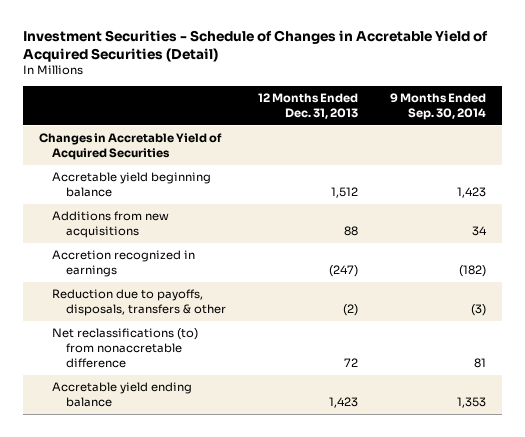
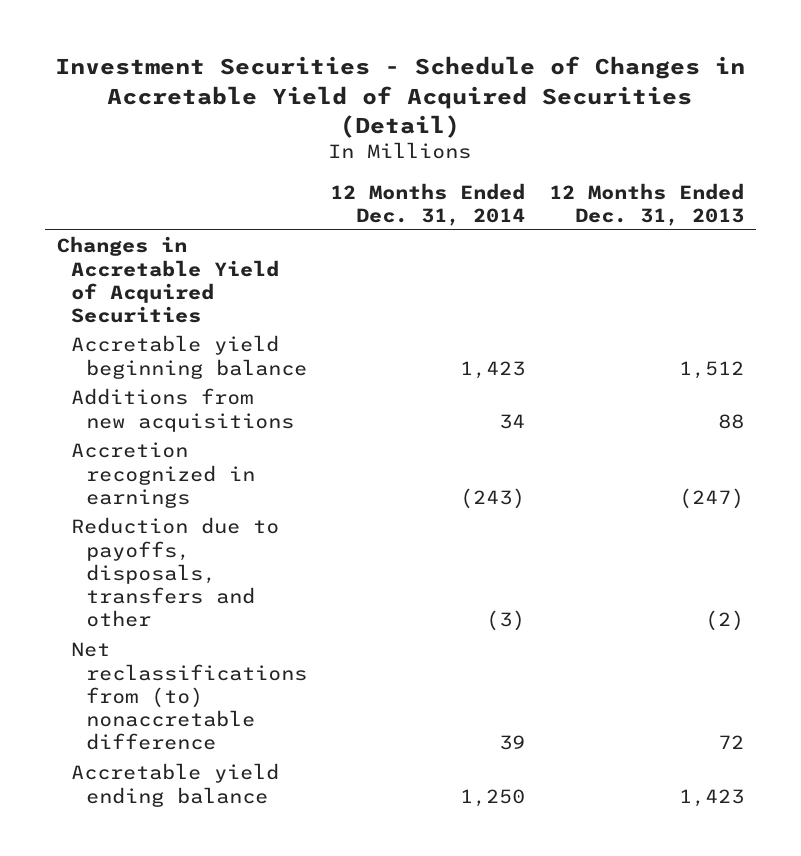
[389,93,486,120] 9 Months Ended Sep. 30, 2014 -> none
none -> [330,182,526,226] 12 Months Ended Dec. 31, 2014
[52,289,226,317] Reduction due to payoffs, disposals, transfers & other -> [71,517,280,628] Reduction due to payoffs, disposals, transfers and other
[52,328,199,368] Net reclassifications (to) from nonaccretable difference -> [71,642,308,751] Net reclassifications from (to) nonaccretable difference

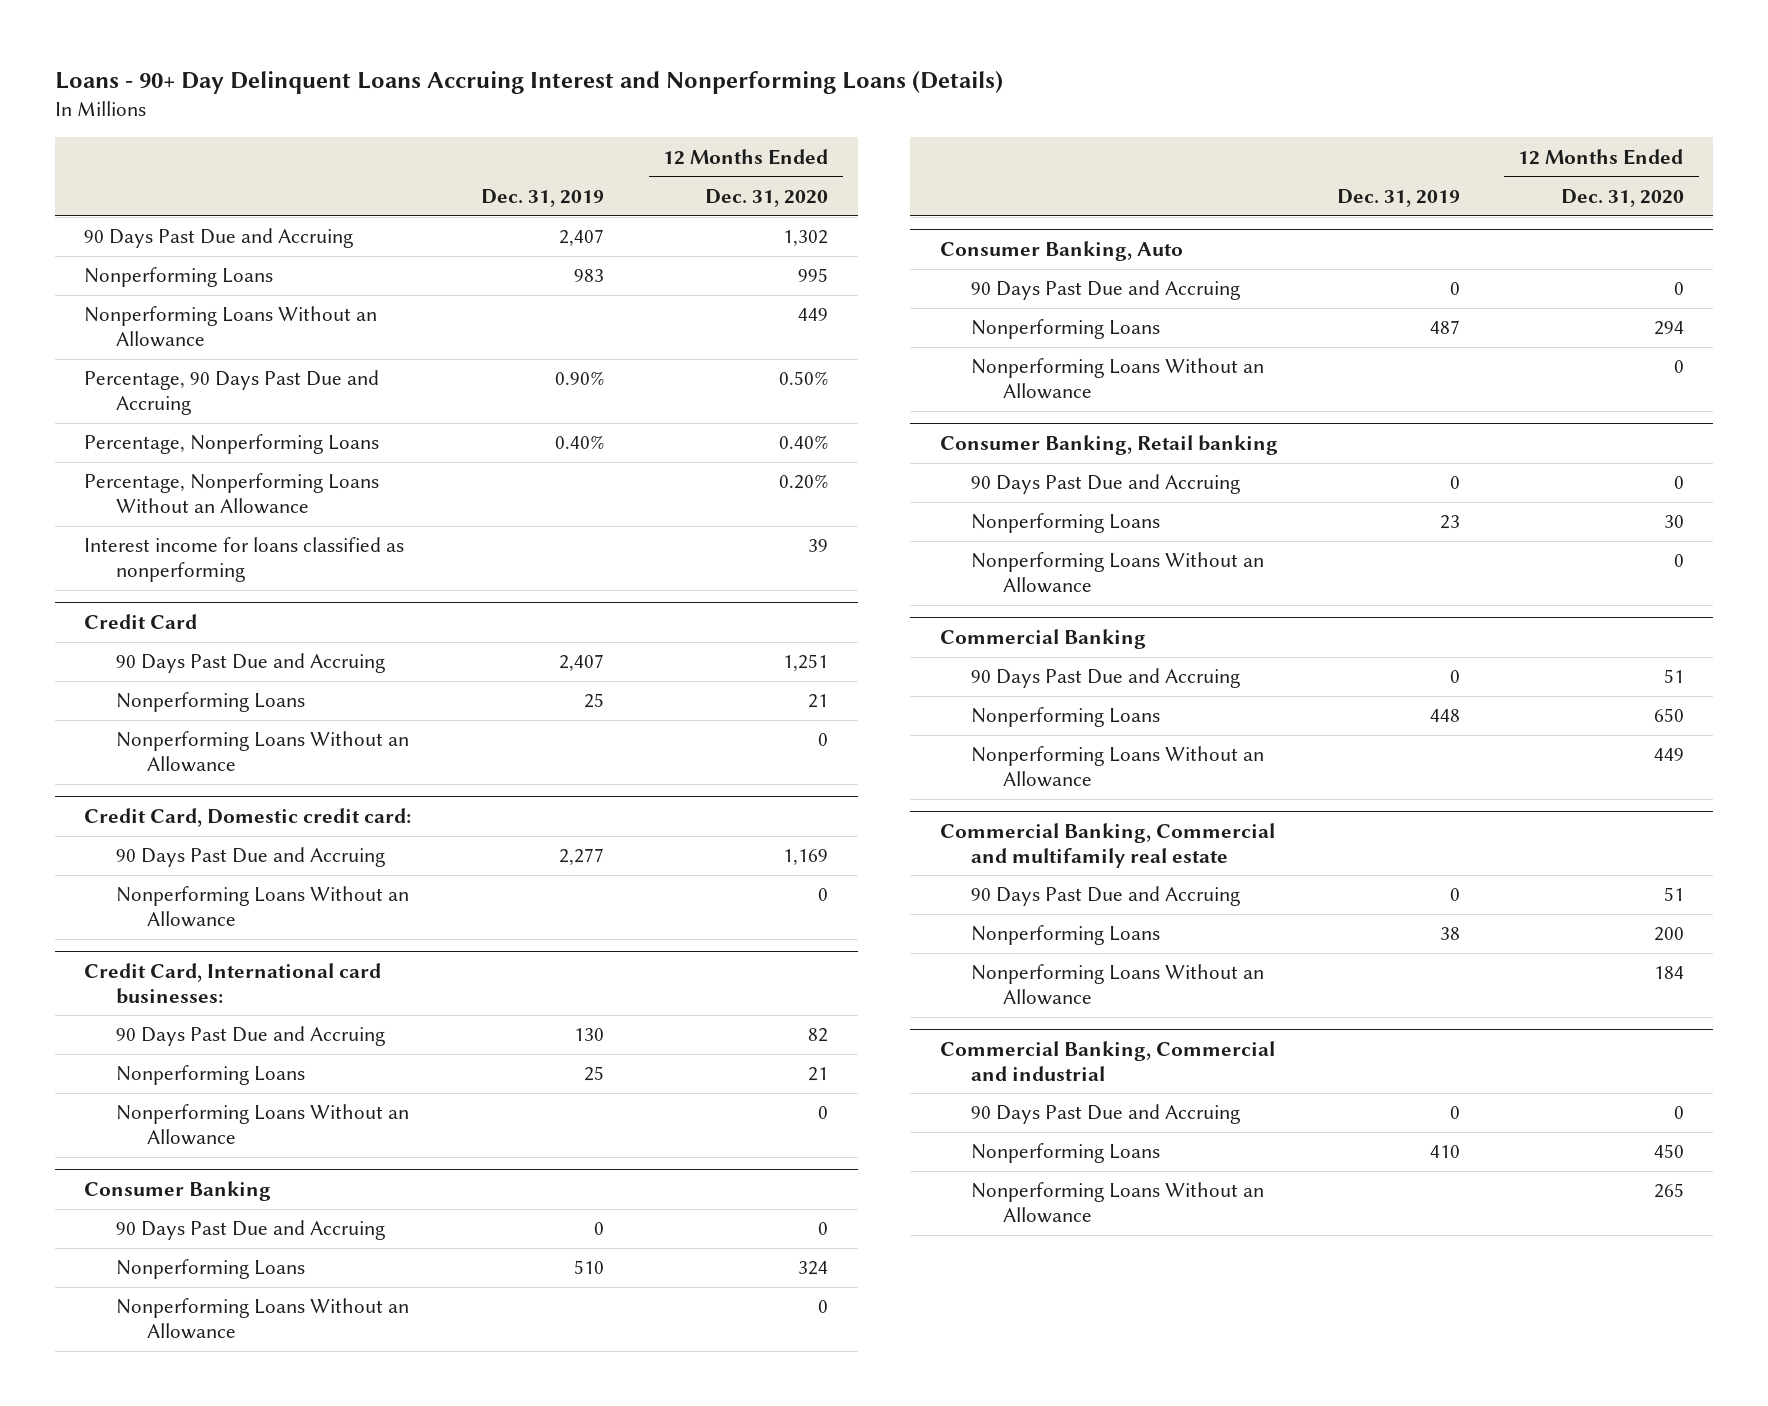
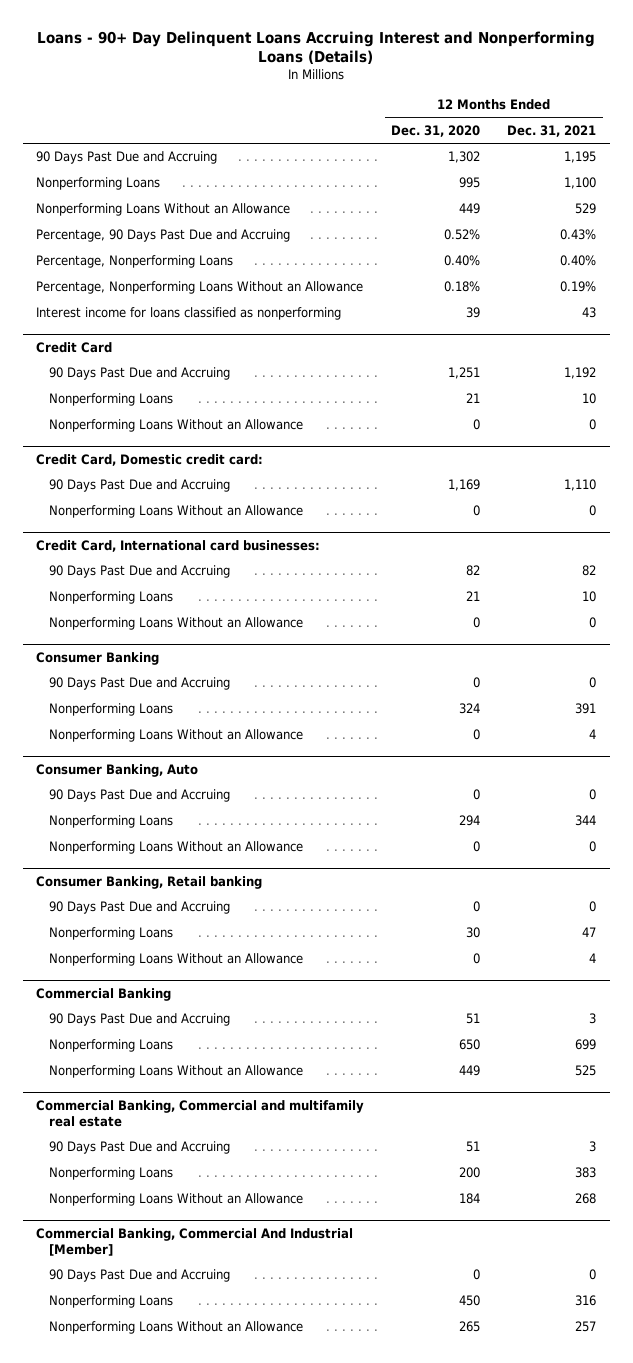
[481,188,605,207] Dec. 31, 2019 -> none
none -> [507,125,597,138] Dec. 31, 2021
[779,371,829,386] 0.50% -> [444,229,481,241] 0.52%
[779,474,829,490] 0.20% -> [444,281,481,293] 0.18%
[939,1040,1275,1081] Commercial Banking, Commercial and industrial -> [36,1227,354,1257] Commercial Banking, Commercial And Industrial [Member]

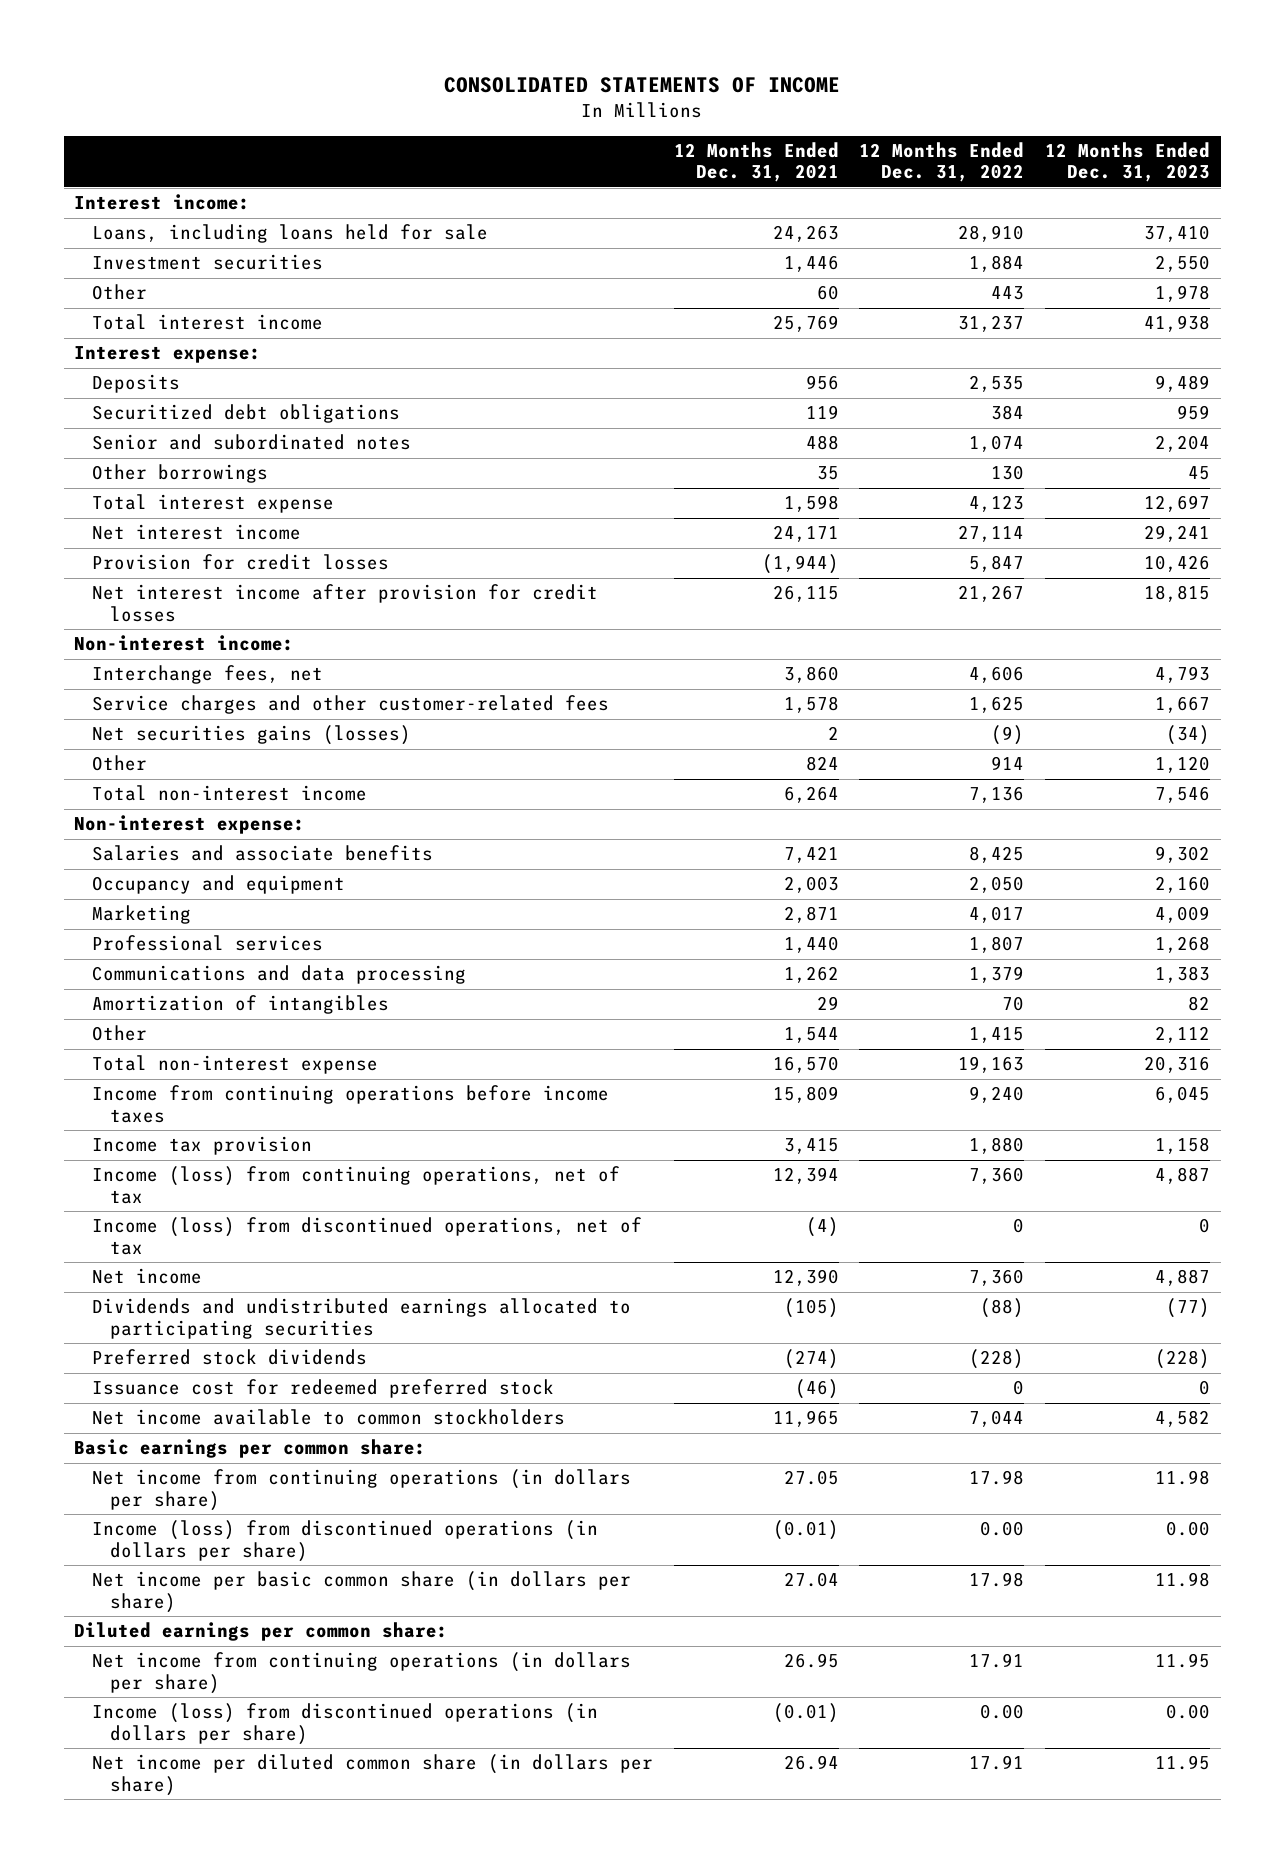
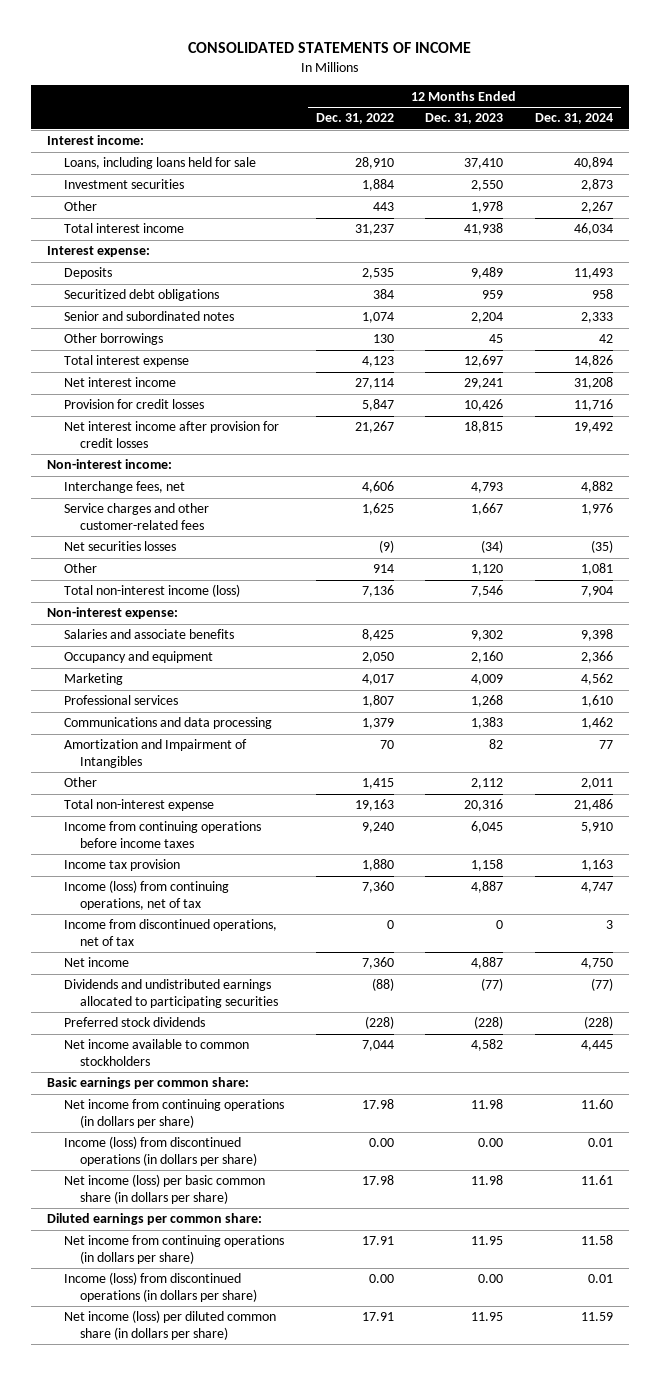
[673,141,839,183] 12 Months Ended Dec. 31, 2021 -> none
none -> [534,113,613,125] Dec. 31, 2024
[91,725,411,746] Net securities gains (losses) -> [63,541,176,552] Net securities losses
[91,785,367,802] Total non-interest income -> [63,584,240,598] Total non-interest income (loss)
[91,995,389,1015] Amortization of intangibles -> [63,739,247,769] Amortization and Impairment of Intangibles
[91,1217,642,1255] Income (loss) from discontinued operations, net of tax -> [63,919,277,947] Income from discontinued operations, net of tax
[91,1379,554,1399] Issuance cost for redeemed preferred stock -> none
[91,1571,631,1613] Net income per basic common share (in dollars per share) -> [63,1174,265,1205] Net income (loss) per basic common share (in dollars per share)
[91,1754,653,1796] Net income per diluted common share (in dollars per share) -> [63,1310,276,1341] Net income (loss) per diluted common share (in dollars per share)

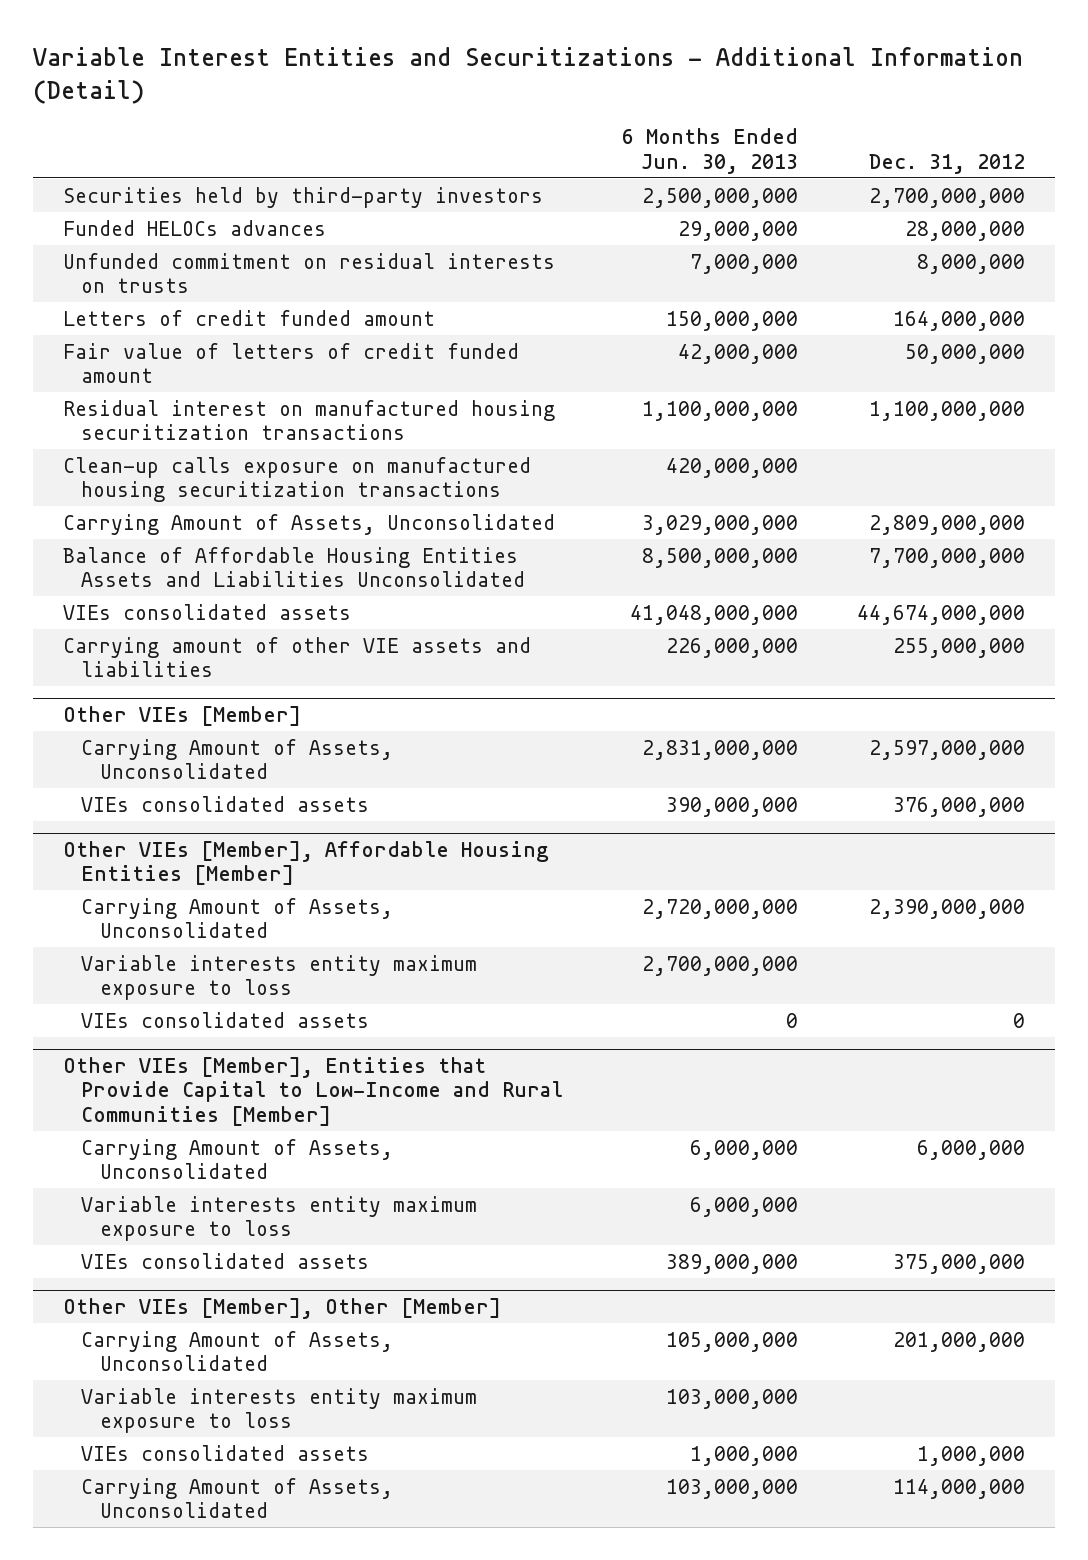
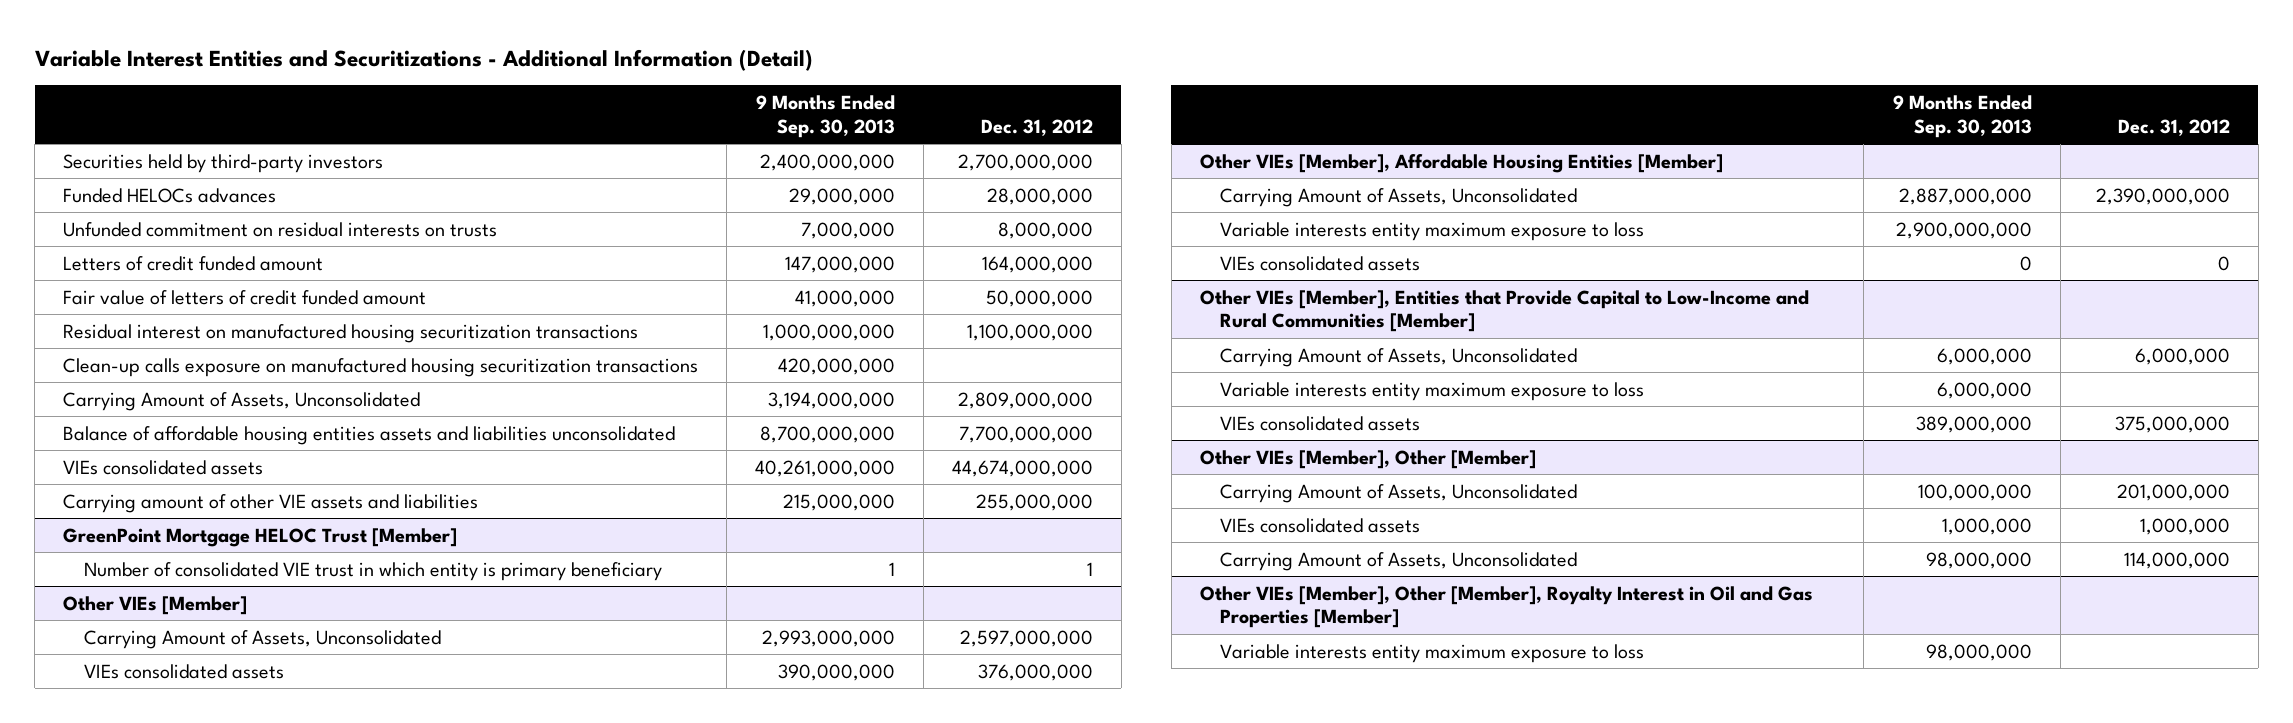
[622,128,799,174] 6 Months Ended Jun. 30, 2013 -> none
none -> [756,95,896,138] 9 Months Ended Sep. 30, 2013
[62,546,526,588] Balance of Affordable Housing Entities Assets and Liabilities Unconsolidated -> [63,425,676,445] Balance of affordable housing entities assets and liabilities unconsolidated
none -> [63,527,458,547] GreenPoint Mortgage HELOC Trust [Member]
none -> [83,561,662,581] Number of consolidated VIE trust in which entity is primary beneficiary
[81,1387,478,1434] Variable interests entity maximum exposure to loss -> none
none -> [1199,585,1813,629] Other VIEs [Member], Other [Member], Royalty Interest in Oil and Gas Properties [Member]
none -> [1220,643,1645,663] Variable interests entity maximum exposure to loss

